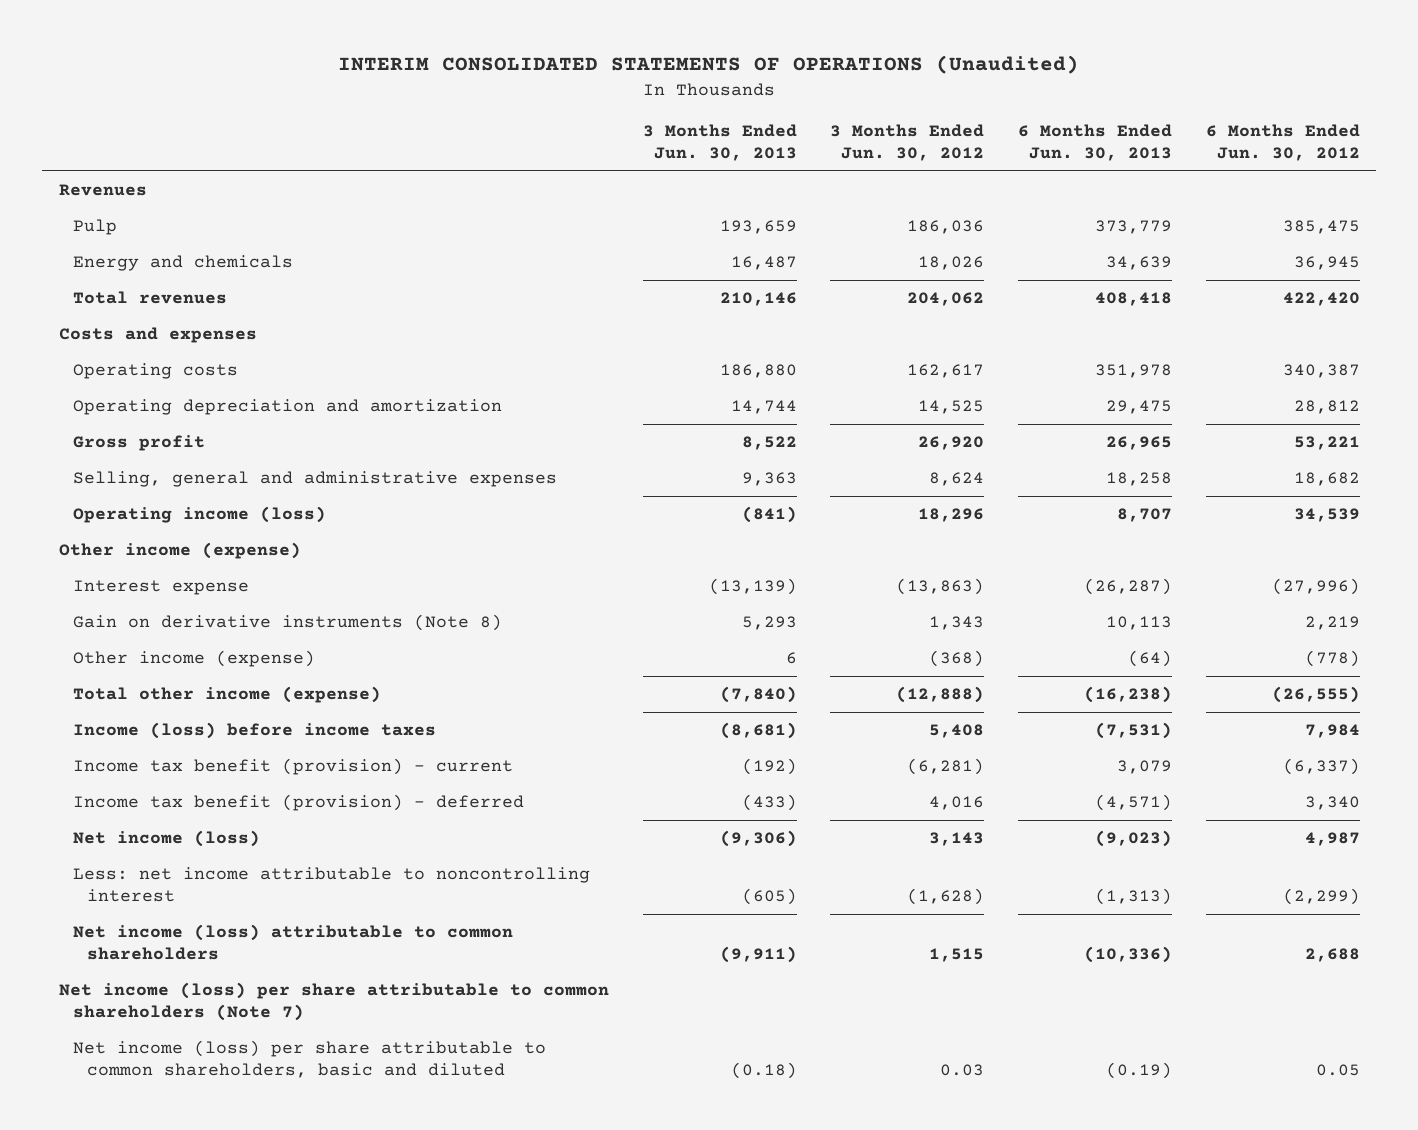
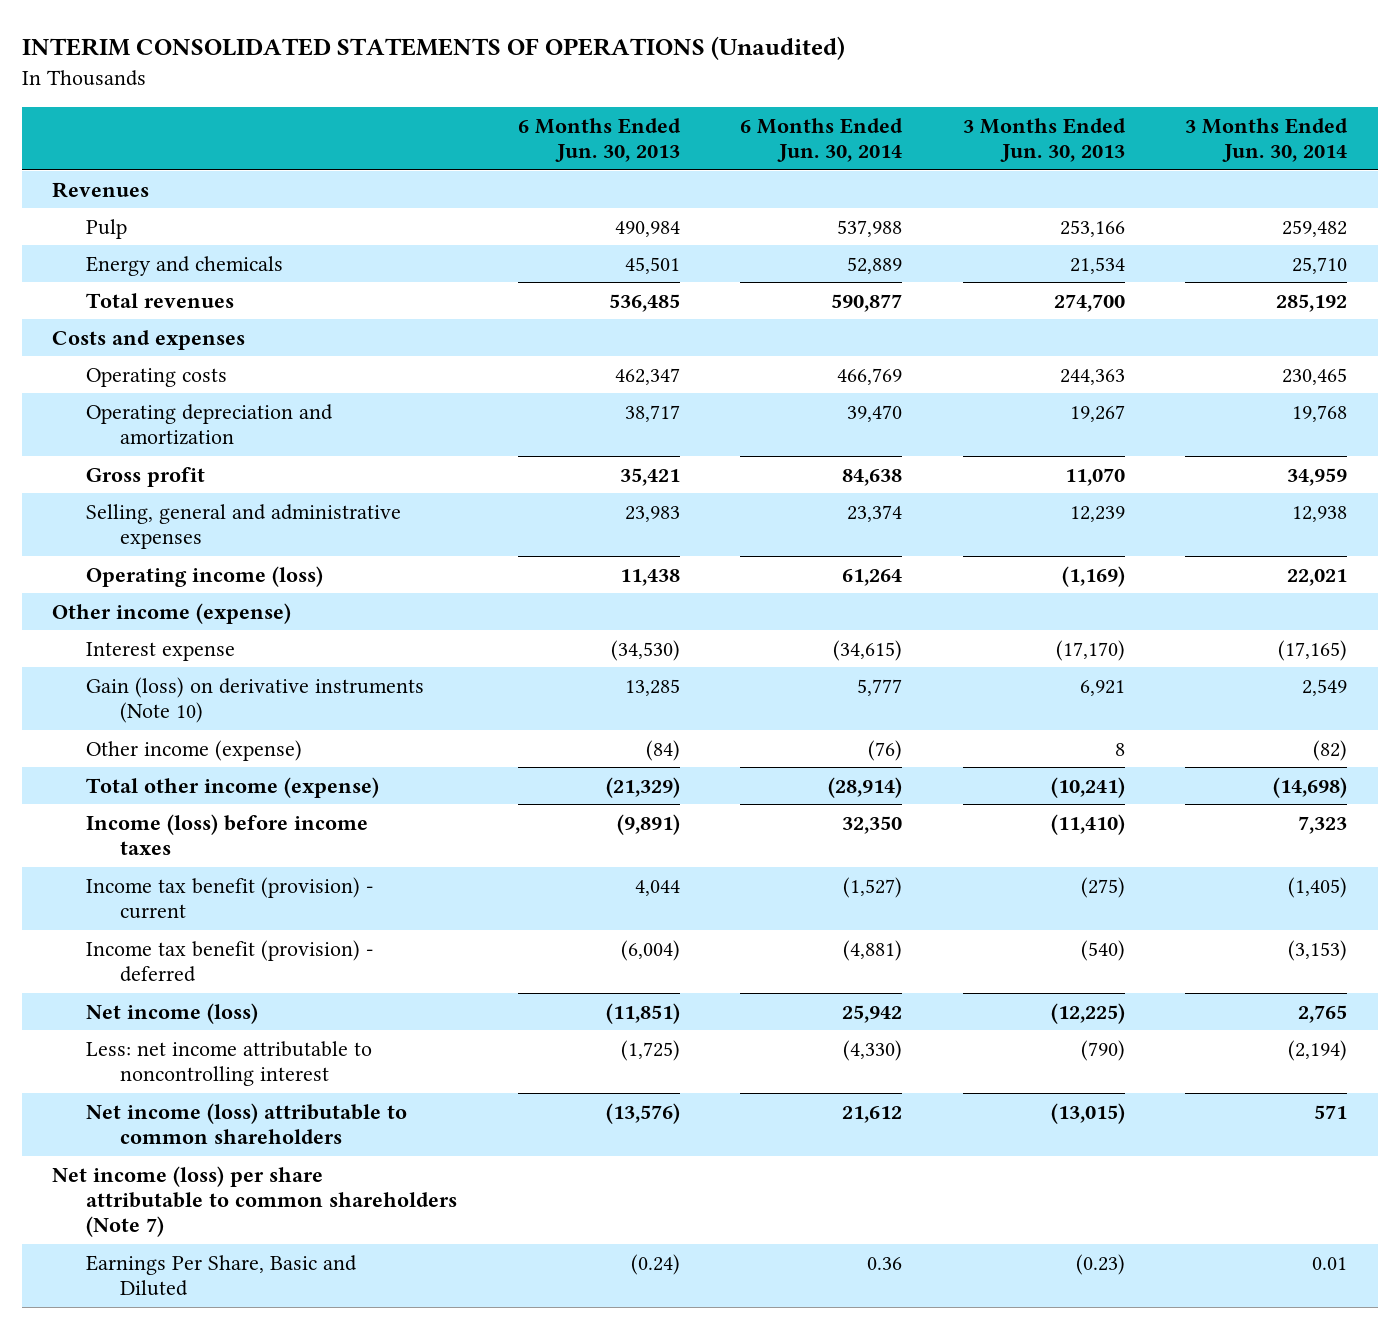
[830,124,985,162] 3 Months Ended Jun. 30, 2012 -> none
[1205,124,1360,162] 6 Months Ended Jun. 30, 2012 -> none
none -> [740,117,904,162] 6 Months Ended Jun. 30, 2014
none -> [1185,117,1349,162] 3 Months Ended Jun. 30, 2014
[719,220,797,235] 193,659 -> [1059,219,1125,237] 253,166
[1094,220,1172,235] 373,779 -> [614,220,680,237] 490,984
[730,256,797,271] 16,487 -> [1069,256,1125,274] 21,534
[1105,256,1172,271] 34,639 -> [624,256,680,274] 45,501
[719,292,797,307] 210,146 -> [1053,293,1125,312] 274,700
[1094,292,1172,307] 408,418 -> [608,293,680,312] 536,485
[719,364,797,379] 186,880 -> [1059,368,1125,385] 244,363
[1094,364,1172,379] 351,978 -> [614,367,680,385] 462,347
[730,400,797,415] 14,744 -> [1069,404,1125,422] 19,267
[1105,400,1172,415] 29,475 -> [624,404,680,422] 38,717
[741,436,797,451] 8,522 -> [1064,467,1125,486] 11,070
[1105,436,1172,451] 26,965 -> [619,467,680,486] 35,421
[741,472,797,487] 9,363 -> [1069,505,1125,522] 12,239
[1105,472,1172,487] 18,258 -> [624,505,680,522] 23,983
[741,506,797,524] (841) -> [1061,565,1125,587] (1,169)
[1116,508,1172,523] 8,707 -> [619,568,680,586] 11,438
[708,578,797,596] (13,139) -> [1055,639,1125,661] (17,170)
[1083,578,1172,596] (26,287) -> [610,639,680,661] (34,530)
[73,614,503,632] Gain on derivative instruments (Note 8) -> [85,676,424,724] Gain (loss) on derivative instruments (Note 10)
[741,616,797,631] 5,293 -> [1079,679,1125,696] 6,921
[1105,616,1172,631] 10,113 -> [624,678,680,696] 13,285
[785,652,797,665] 6 -> [1114,742,1125,756] 8
[1127,650,1172,668] (64) -> [645,739,680,761] (84)
[719,686,797,704] (7,840) -> [1050,776,1125,798] (10,241)
[1083,686,1172,704] (16,238) -> [605,776,680,798] (21,329)
[719,722,797,740] (8,681) -> [1050,813,1125,835] (11,410)
[1094,722,1172,740] (7,531) -> [616,813,680,835] (9,891)
[741,758,797,776] (192) -> [1080,876,1125,898] (275)
[1116,760,1172,775] 3,079 -> [634,879,680,896] 4,044
[741,794,797,812] (433) -> [1080,939,1125,961] (540)
[1094,794,1172,812] (4,571) -> [620,939,680,961] (6,004)
[719,830,797,848] (9,306) -> [1050,1002,1125,1024] (12,225)
[1094,830,1172,848] (9,023) -> [605,1002,680,1024] (11,851)
[741,888,797,906] (605) -> [1080,1039,1125,1061] (790)
[1094,888,1172,906] (1,313) -> [620,1039,680,1061] (1,725)
[719,946,797,964] (9,911) -> [1050,1102,1125,1124] (13,015)
[1083,946,1172,964] (10,336) -> [605,1102,680,1124] (13,576)
[73,1040,547,1079] Net income (loss) per share attributable to common shareholders, basic and diluted -> [85,1254,357,1297] Earnings Per Share, Basic and Diluted
[730,1062,797,1080] (0.18) -> [1075,1253,1125,1275] (0.23)
[1105,1062,1172,1080] (0.19) -> [630,1253,680,1275] (0.24)

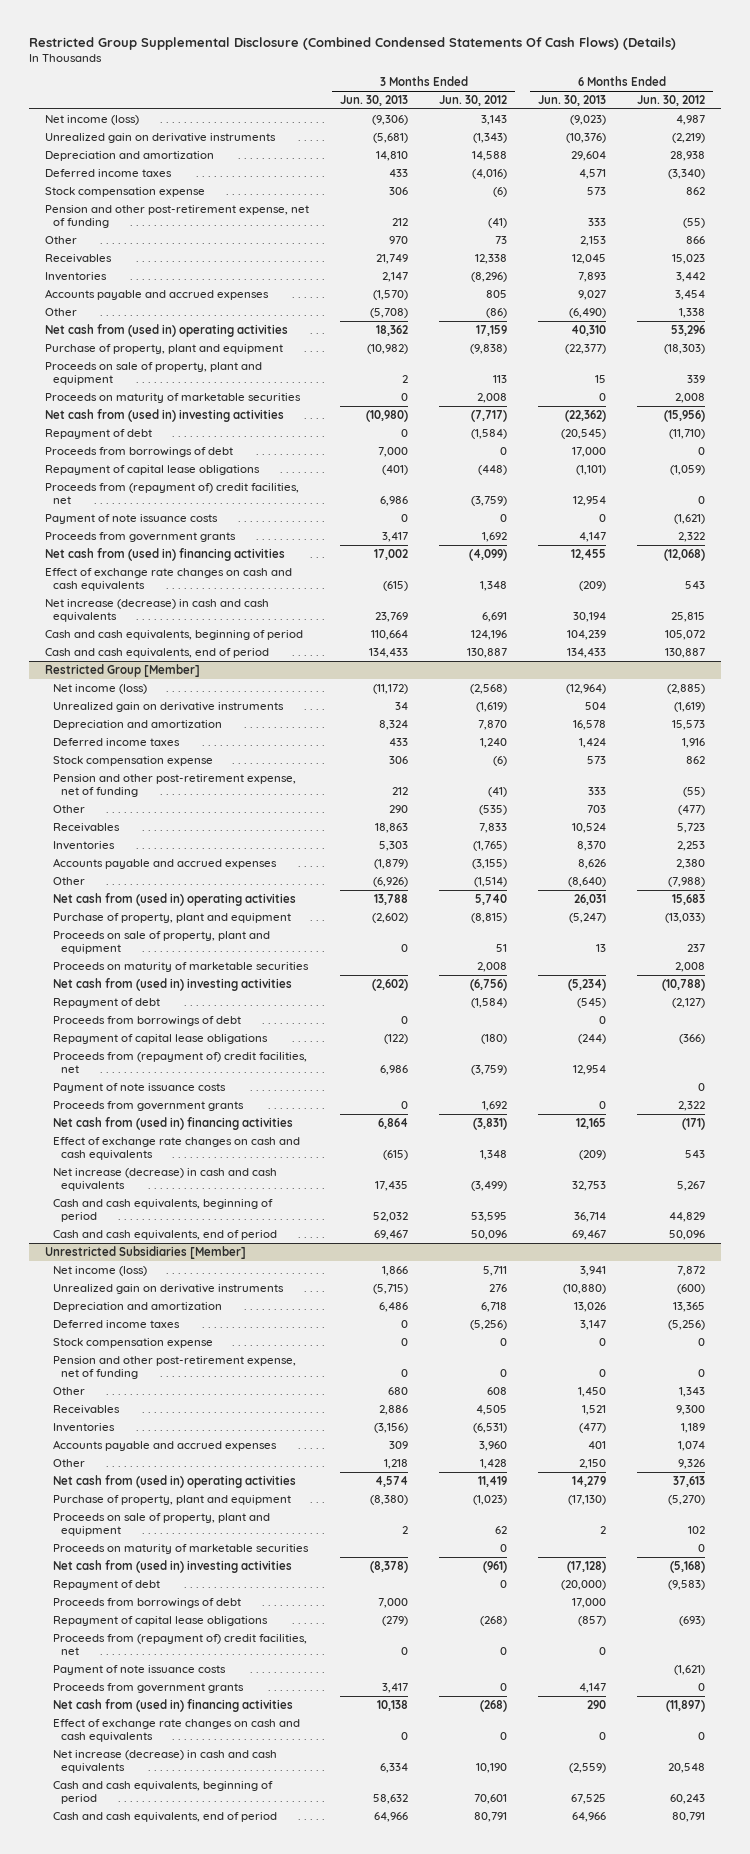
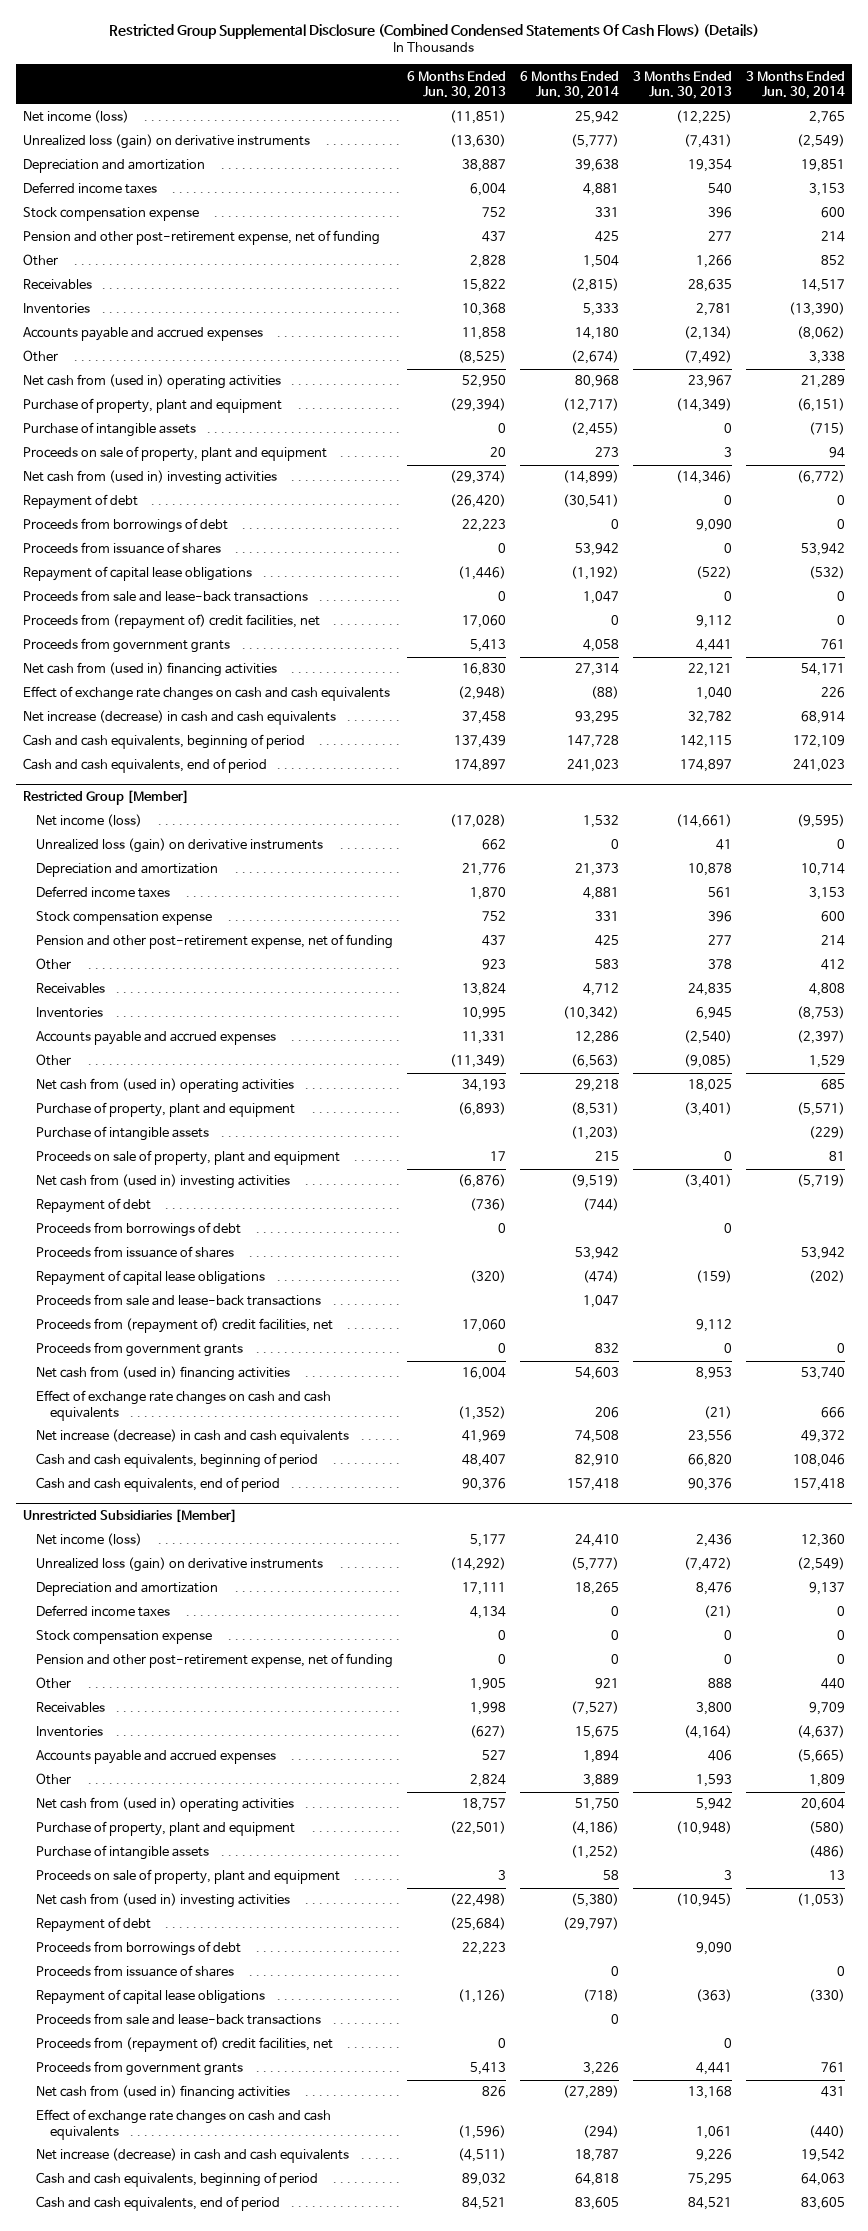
[439,95,508,107] Jun. 30, 2012 -> none
[637,95,706,107] Jun. 30, 2012 -> none
none -> [520,70,620,100] 6 Months Ended Jun. 30, 2014
none -> [746,70,846,100] 3 Months Ended Jun. 30, 2014
[44,392,301,403] Proceeds on maturity of marketable securities -> none
[44,513,218,524] Payment of note issuance costs -> none
[372,114,409,125] (9,306) -> [676,110,733,125] (12,225)
[570,114,607,125] (9,023) -> [450,110,507,125] (11,851)
[44,132,276,143] Unrealized gain on derivative instruments -> [23,134,311,150] Unrealized loss (gain) on derivative instruments
[373,132,409,143] (5,681) -> [684,134,733,149] (7,431)
[566,132,607,143] (10,376) -> [450,134,507,149] (13,630)
[376,150,409,161] 14,810 -> [688,159,733,173] 19,354
[571,150,607,161] 29,604 -> [462,159,507,173] 38,887
[389,168,409,177] 433 -> [708,183,733,195] 540
[579,168,607,179] 4,571 -> [470,183,507,197] 6,004
[389,186,409,195] 306 -> [708,207,733,219] 396
[587,186,607,195] 573 -> [482,207,507,218] 752
[392,218,409,227] 212 -> [708,231,733,242] 277
[588,218,607,227] 333 -> [482,231,507,243] 437
[389,235,409,244] 970 -> [696,255,733,269] 1,266
[580,235,607,246] 2,153 -> [470,255,507,269] 2,828
[376,253,409,264] 21,749 -> [688,279,733,293] 28,635
[572,253,607,264] 12,045 -> [462,279,507,293] 15,822
[382,271,409,282] 2,147 -> [696,303,733,317] 2,781
[578,271,607,282] 7,893 -> [462,303,507,317] 10,368
[373,289,409,300] (1,570) -> [684,326,733,341] (2,134)
[578,289,607,300] 9,027 -> [462,327,507,341] 11,858
[370,307,409,318] (5,708) -> [684,350,733,365] (7,492)
[569,307,607,318] (6,490) -> [458,350,507,365] (8,525)
[376,324,409,336] 18,362 -> [688,375,733,389] 23,967
[571,324,607,336] 40,310 -> [462,375,507,389] 52,950
[367,343,409,354] (10,982) -> [676,398,733,413] (14,349)
[565,343,607,354] (22,377) -> [450,398,507,413] (29,394)
none -> [23,422,197,438] Purchase of intangible assets
[402,375,409,384] 2 -> [724,447,733,458] 3
[595,375,607,384] 15 -> [490,447,507,458] 20
[366,409,409,422] (10,980) -> [676,470,733,485] (14,346)
[565,409,607,422] (22,362) -> [450,470,507,485] (29,374)
[561,428,607,439] (20,545) -> [450,494,507,509] (26,420)
[378,446,409,457] 7,000 -> [696,519,733,533] 9,090
[572,446,607,457] 17,000 -> [462,519,507,533] 22,223
none -> [23,542,222,555] Proceeds from issuance of shares
[382,464,409,475] (401) -> [696,566,733,580] (522)
[576,464,607,475] (1,101) -> [458,566,507,581] (1,446)
none -> [23,590,309,603] Proceeds from sale and lease-back transactions
[380,496,409,507] 6,986 -> [696,615,733,629] 9,112
[573,496,607,507] 12,954 -> [462,615,507,629] 17,060
[382,531,409,542] 3,417 -> [696,639,733,653] 4,441
[579,531,607,542] 4,147 -> [470,639,507,653] 5,413
[374,548,409,560] 17,002 -> [688,663,733,677] 22,121
[571,548,607,560] 12,455 -> [462,663,507,677] 16,830
[383,581,409,592] (615) -> [696,687,733,701] 1,040
[579,581,607,592] (209) -> [458,686,507,701] (2,948)
[375,612,409,623] 23,769 -> [688,711,733,725] 32,782
[573,612,607,623] 30,194 -> [462,711,507,725] 37,458
[371,629,409,640] 110,664 -> [680,735,733,749] 142,115
[567,629,607,640] 104,239 -> [454,735,507,749] 137,439
[369,647,409,658] 134,433 -> [680,759,733,773] 174,897
[567,647,607,658] 134,433 -> [454,759,507,773] 174,897
[52,961,309,972] Proceeds on maturity of marketable securities -> none
[373,683,409,694] (11,172) -> [676,814,733,829] (14,661)
[566,683,607,694] (12,964) -> [450,814,507,829] (17,028)
[52,701,284,712] Unrealized gain on derivative instruments -> [36,838,324,854] Unrealized loss (gain) on derivative instruments
[395,701,409,710] 34 -> [716,839,733,851] 41
[585,701,607,710] 504 -> [482,839,507,851] 662
[379,719,409,730] 8,324 -> [688,863,733,877] 10,878
[573,719,607,730] 16,578 -> [462,863,507,877] 21,776
[389,737,409,746] 433 -> [708,887,733,899] 561
[579,737,607,748] 1,424 -> [470,887,507,901] 1,870
[389,755,409,764] 306 -> [708,911,733,923] 396
[587,755,607,764] 573 -> [482,911,507,922] 752
[392,787,409,796] 212 -> [708,935,733,946] 277
[588,787,607,796] 333 -> [482,935,507,947] 437
[389,804,409,813] 290 -> [708,959,733,970] 378
[587,804,607,813] 703 -> [482,959,507,971] 923
[375,822,409,833] 18,863 -> [688,983,733,997] 24,835
[572,822,607,833] 10,524 -> [462,983,507,997] 13,824
[379,840,409,851] 5,303 -> [696,1007,733,1021] 6,945
[577,840,607,851] 8,370 -> [462,1007,507,1021] 10,995
[374,858,409,869] (1,879) -> [684,1030,733,1045] (2,540)
[578,858,607,869] 8,626 -> [462,1031,507,1045] 11,331
[373,876,409,887] (6,926) -> [684,1054,733,1069] (9,085)
[568,876,607,887] (8,640) -> [450,1054,507,1069] (11,349)
[374,893,409,905] 13,788 -> [688,1079,733,1093] 18,025
[574,893,607,905] 26,031 -> [462,1079,507,1093] 34,193
[372,912,409,923] (2,602) -> [684,1102,733,1117] (3,401)
[569,912,607,923] (5,247) -> [458,1102,507,1117] (6,893)
none -> [36,1126,210,1142] Purchase of intangible assets
[596,944,607,953] 13 -> [490,1151,507,1162] 17
[372,978,409,991] (2,602) -> [684,1174,733,1189] (3,401)
[568,978,607,991] (5,234) -> [458,1174,507,1189] (6,876)
[577,997,607,1008] (545) -> [470,1198,507,1212] (736)
[52,1082,226,1093] Payment of note issuance costs -> none
none -> [36,1246,235,1259] Proceeds from issuance of shares
[384,1033,409,1044] (122) -> [696,1270,733,1284] (159)
[578,1033,607,1044] (244) -> [470,1270,507,1284] (320)
none -> [36,1294,322,1307] Proceeds from sale and lease-back transactions
[380,1065,409,1076] 6,986 -> [696,1319,733,1333] 9,112
[573,1065,607,1076] 12,954 -> [462,1319,507,1333] 17,060
[378,1117,409,1129] 6,864 -> [696,1367,733,1381] 8,953
[576,1117,607,1129] 12,165 -> [462,1367,507,1381] 16,004
[383,1150,409,1161] (615) -> [704,1405,733,1419] (21)
[579,1150,607,1161] (209) -> [458,1405,507,1420] (1,352)
[375,1181,409,1192] 17,435 -> [688,1430,733,1444] 23,556
[572,1181,607,1192] 32,753 -> [462,1430,507,1444] 41,969
[373,1212,409,1223] 52,032 -> [688,1454,733,1468] 66,820
[574,1212,607,1223] 36,714 -> [462,1454,507,1468] 48,407
[374,1229,409,1240] 69,467 -> [688,1478,733,1492] 90,376
[572,1229,607,1240] 69,467 -> [462,1478,507,1492] 90,376
[382,1265,409,1276] 1,866 -> [696,1534,733,1548] 2,436
[580,1265,607,1276] 3,941 -> [470,1534,507,1548] 5,177
[52,1283,284,1294] Unrealized gain on derivative instruments -> [36,1557,324,1573] Unrealized loss (gain) on derivative instruments
[373,1283,409,1294] (5,715) -> [684,1557,733,1572] (7,472)
[563,1283,607,1294] (10,880) -> [450,1557,507,1572] (14,292)
[379,1301,409,1312] 6,486 -> [696,1582,733,1596] 8,476
[574,1301,607,1312] 13,026 -> [462,1582,507,1596] 17,111
[401,1319,409,1328] 0 -> [704,1605,733,1619] (21)
[580,1319,607,1330] 3,147 -> [470,1606,507,1620] 4,134
[52,1543,309,1554] Proceeds on maturity of marketable securities -> none
[388,1386,409,1395] 680 -> [708,1678,733,1689] 888
[578,1386,607,1397] 1,450 -> [470,1678,507,1692] 1,905
[379,1404,409,1415] 2,886 -> [696,1702,733,1716] 3,800
[582,1404,607,1415] 1,521 -> [470,1702,507,1716] 1,998
[374,1422,409,1433] (3,156) -> [684,1725,733,1740] (4,164)
[579,1422,607,1433] (477) -> [470,1725,507,1739] (627)
[389,1440,409,1449] 309 -> [708,1750,733,1762] 406
[588,1440,607,1449] 401 -> [482,1750,507,1761] 527
[384,1458,409,1469] 1,218 -> [696,1774,733,1788] 1,593
[579,1458,607,1469] 2,150 -> [470,1774,507,1788] 2,824
[375,1475,409,1487] 4,574 -> [696,1798,733,1812] 5,942
[572,1475,607,1487] 14,279 -> [462,1798,507,1812] 18,757
[370,1494,409,1505] (8,380) -> [676,1821,733,1836] (10,948)
[568,1494,607,1505] (17,130) -> [450,1821,507,1836] (22,501)
none -> [36,1845,210,1861] Purchase of intangible assets
[402,1526,409,1535] 2 -> [724,1870,733,1881] 3
[600,1526,607,1535] 2 -> [498,1870,507,1881] 3
[370,1560,409,1573] (8,378) -> [676,1893,733,1908] (10,945)
[567,1560,607,1573] (17,128) -> [450,1893,507,1908] (22,498)
[561,1579,607,1590] (20,000) -> [450,1917,507,1932] (25,684)
[378,1597,409,1608] 7,000 -> [696,1942,733,1956] 9,090
[572,1597,607,1608] 17,000 -> [462,1942,507,1956] 22,223
none -> [36,1965,235,1978] Proceeds from issuance of shares
[382,1615,409,1626] (279) -> [696,1989,733,2003] (363)
[578,1615,607,1626] (857) -> [458,1989,507,2004] (1,126)
none -> [36,2013,322,2026] Proceeds from sale and lease-back transactions
[52,1664,226,1675] Payment of note issuance costs -> none
[382,1682,409,1693] 3,417 -> [696,2062,733,2076] 4,441
[579,1682,607,1693] 4,147 -> [470,2062,507,2076] 5,413
[377,1699,409,1711] 10,138 -> [688,2086,733,2100] 13,168
[587,1699,607,1709] 290 -> [482,2086,507,2098] 826
[401,1732,409,1741] 0 -> [696,2125,733,2139] 1,061
[599,1732,607,1741] 0 -> [458,2124,507,2139] (1,596)
[380,1763,409,1774] 6,334 -> [696,2149,733,2163] 9,226
[569,1763,607,1774] (2,559) -> [458,2148,507,2163] (4,511)
[373,1794,409,1805] 58,632 -> [688,2173,733,2187] 75,295
[571,1794,607,1805] 67,525 -> [462,2173,507,2187] 89,032
[374,1811,409,1822] 64,966 -> [688,2197,733,2211] 84,521
[572,1811,607,1822] 64,966 -> [462,2197,507,2211] 84,521

